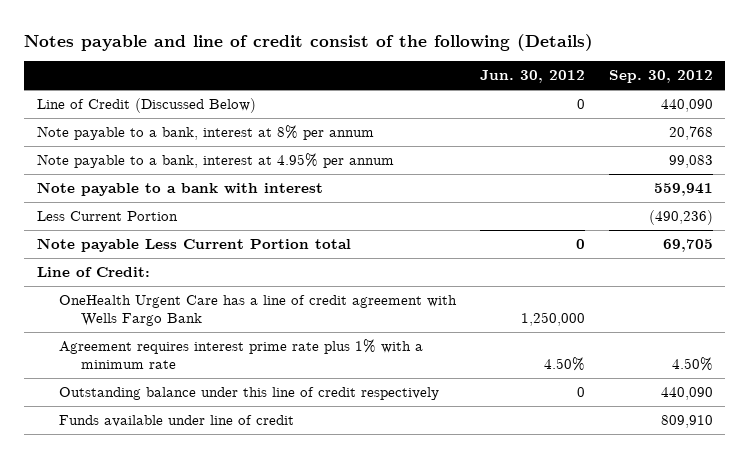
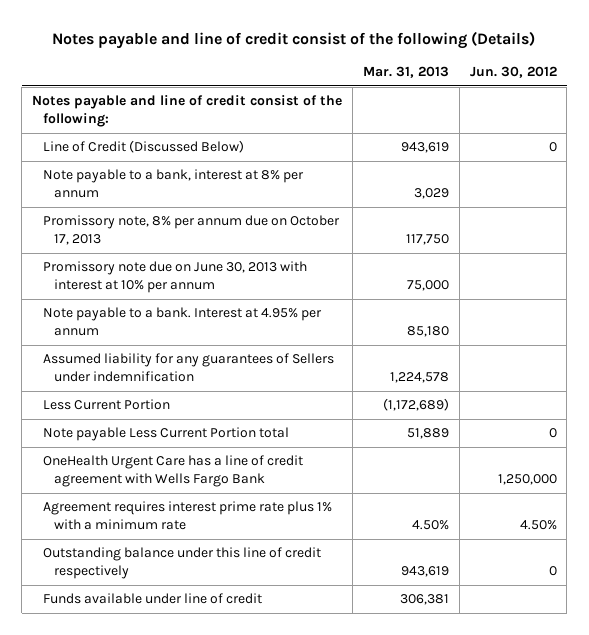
[609,70,714,84] Sep. 30, 2012 -> none
none -> [362,66,449,79] Mar. 31, 2013
none -> [32,95,343,128] Notes payable and line of credit consist of the following:
[36,181,323,196] Note payable to a bank with interest -> none
none -> [42,215,340,246] Promissory note, 8% per annum due on October 17, 2013
none -> [42,261,307,294] Promissory note due on June 30, 2013 with interest at 10% per annum
[36,152,394,168] Note payable to a bank, interest at 4.95% per annum -> [42,307,322,337] Note payable to a bank. Interest at 4.95% per annum
none -> [42,353,334,383] Assumed liability for any guarantees of Sellers under indemnification
[36,266,150,277] Line of Credit: -> none

